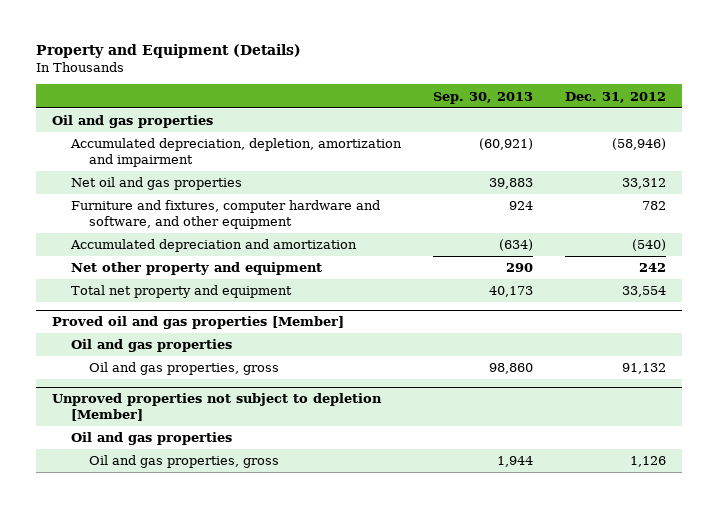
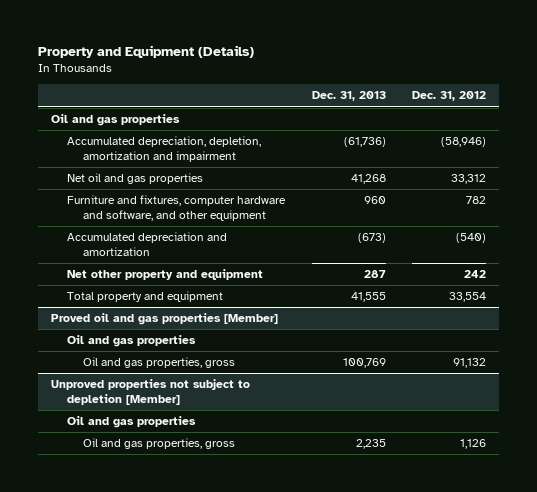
[432,91,533,104] Sep. 30, 2013 -> none
none -> [311,91,386,102] Dec. 31, 2013
[70,285,292,299] Total net property and equipment -> [67,291,224,303] Total property and equipment

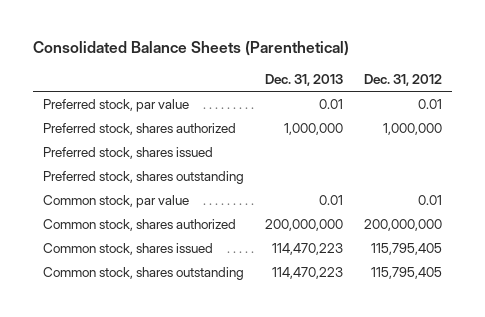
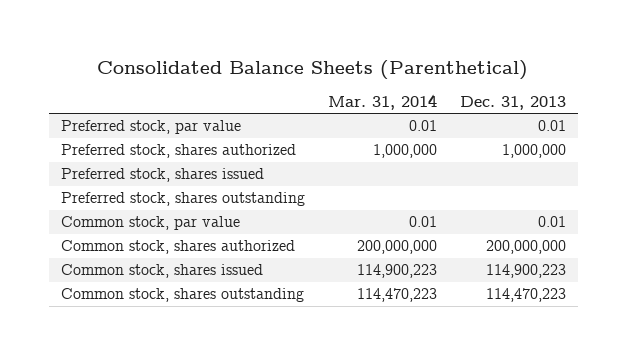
[363,73,442,86] Dec. 31, 2012 -> none
none -> [327,93,437,110] Mar. 31, 2014
[271,243,343,256] 114,470,223 -> [486,264,567,279] 114,900,223

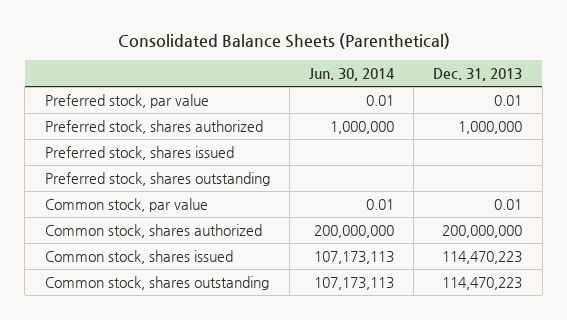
[327,93,437,110] Mar. 31, 2014 -> none
none -> [309,67,396,81] Jun. 30, 2014
[486,264,567,279] 114,900,223 -> [442,250,523,264] 114,470,223

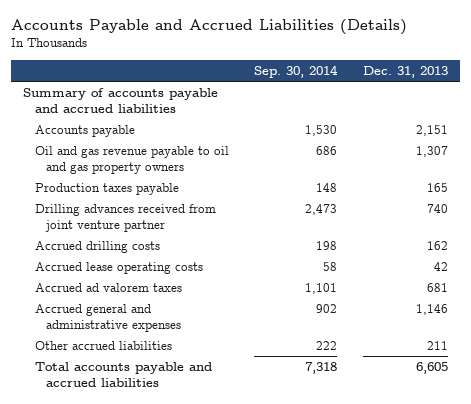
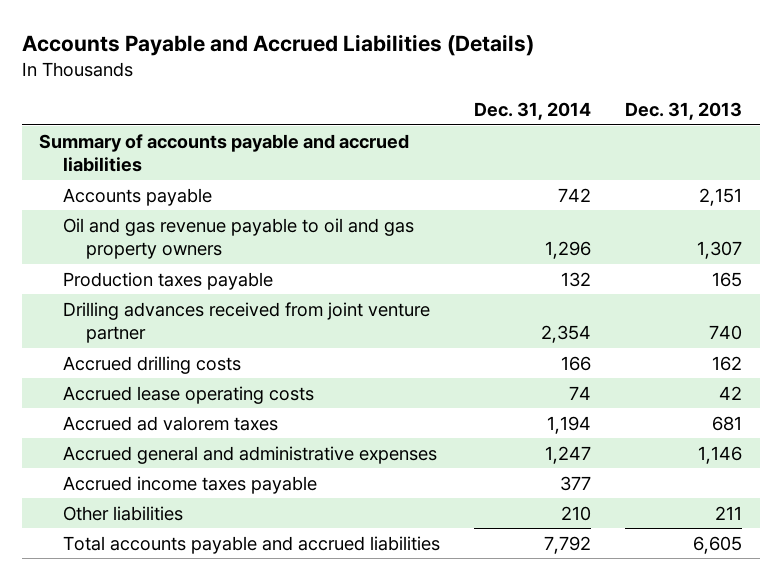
[254,64,339,78] Sep. 30, 2014 -> none
none -> [473,102,591,121] Dec. 31, 2014
none -> [62,475,317,494] Accrued income taxes payable
[34,341,172,351] Other accrued liabilities -> [62,505,183,521] Other liabilities

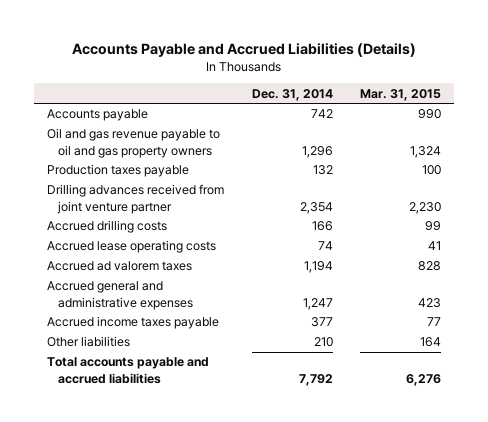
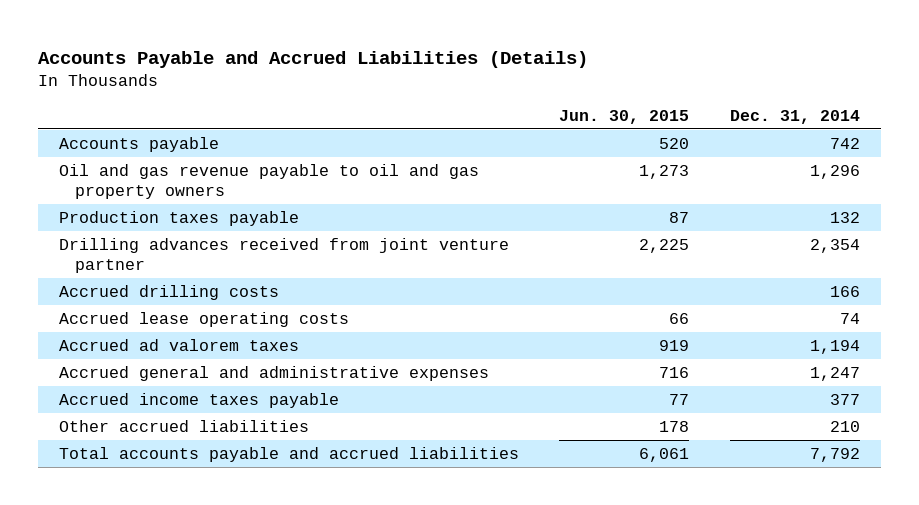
[359,88,441,101] Mar. 31, 2015 -> none
none -> [559,109,690,124] Jun. 30, 2015
[47,336,131,348] Other liabilities -> [58,419,309,432] Other accrued liabilities

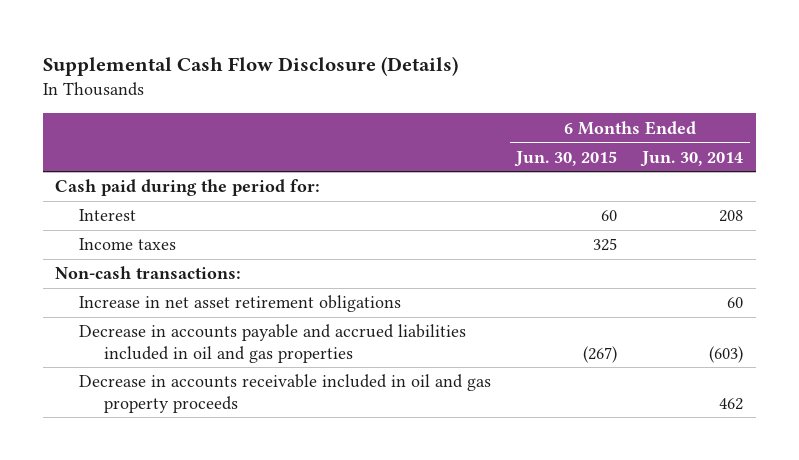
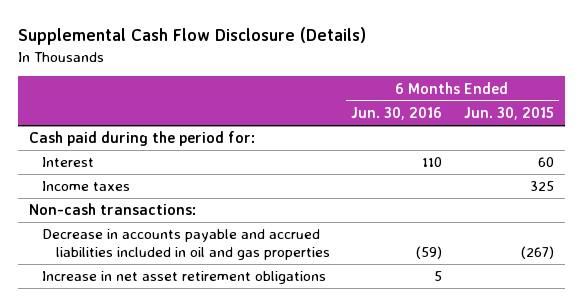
[640,150,744,167] Jun. 30, 2014 -> none
none -> [351,107,443,121] Jun. 30, 2016
[79,374,492,413] Decrease in accounts receivable included in oil and gas property proceeds -> none
[79,295,402,313] Increase in net asset retirement obligations -> [42,271,327,285] Increase in net asset retirement obligations

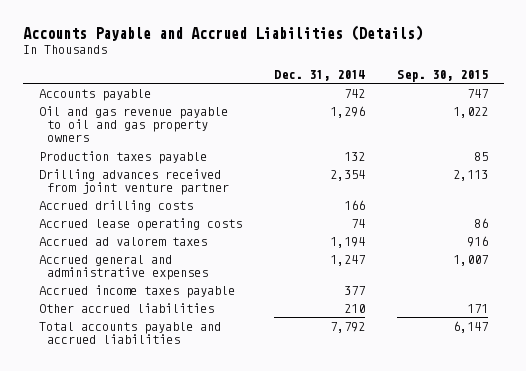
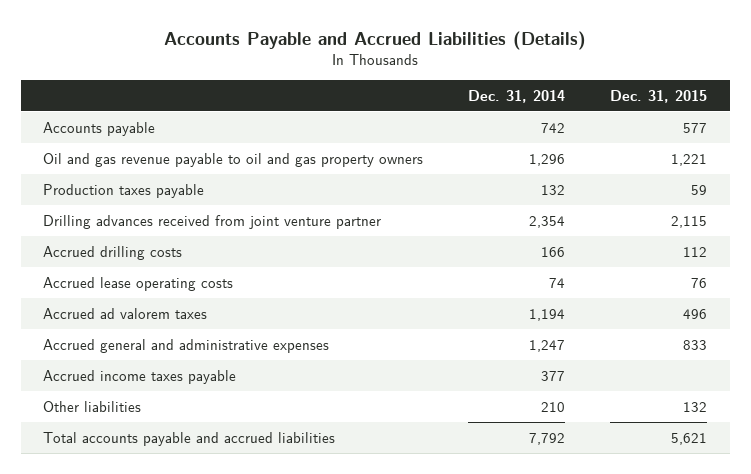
[396,69,488,82] Sep. 30, 2015 -> none
none -> [610,89,708,103] Dec. 31, 2015
[38,303,214,314] Other accrued liabilities -> [43,400,142,412] Other liabilities

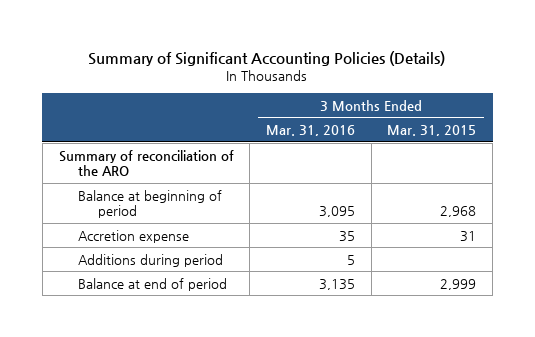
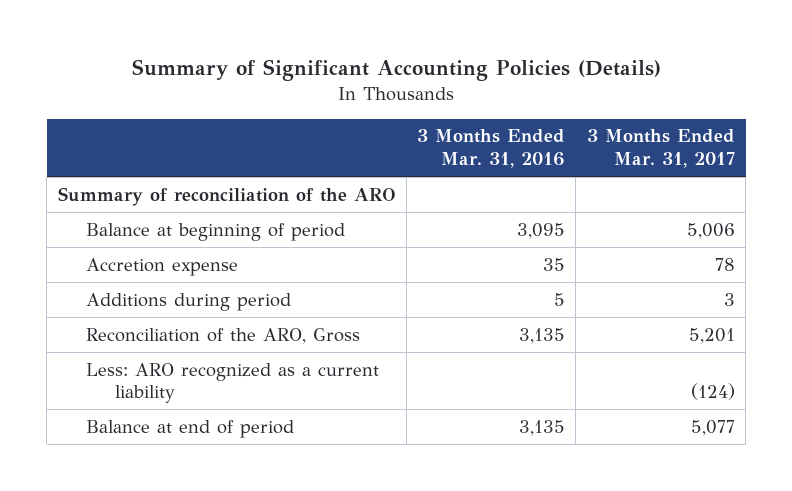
[387,125,477,137] Mar. 31, 2015 -> none
none -> [586,129,735,168] 3 Months Ended Mar. 31, 2017
none -> [86,327,361,344] Reconciliation of the ARO, Gross
none -> [86,362,380,404] Less: ARO recognized as a current liability

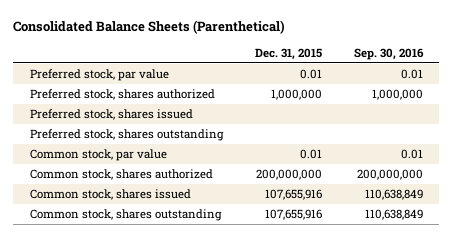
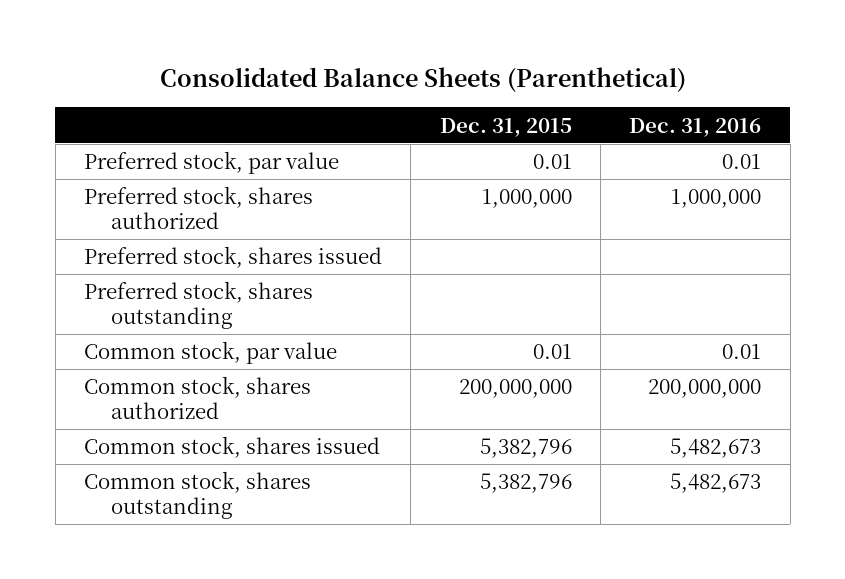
[353,47,424,60] Sep. 30, 2016 -> none
none -> [629,117,762,137] Dec. 31, 2016
[264,189,322,201] 107,655,916 -> [479,438,572,459] 5,382,796
[264,209,322,221] 107,655,916 -> [479,473,572,494] 5,382,796

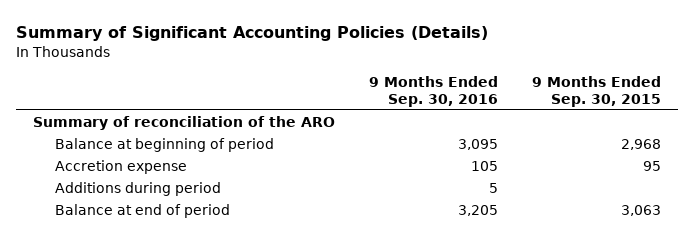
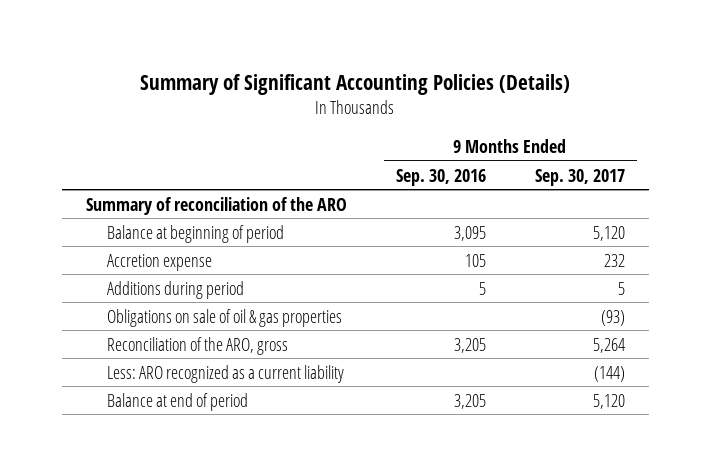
[531,75,661,107] 9 Months Ended Sep. 30, 2015 -> none
none -> [534,168,625,186] Sep. 30, 2017
none -> [107,308,343,327] Obligations on sale of oil & gas properties
none -> [107,336,289,355] Reconciliation of the ARO, gross
none -> [107,364,345,383] Less: ARO recognized as a current liability

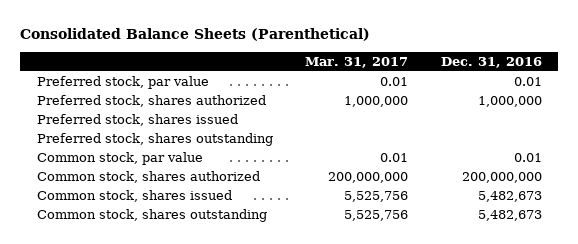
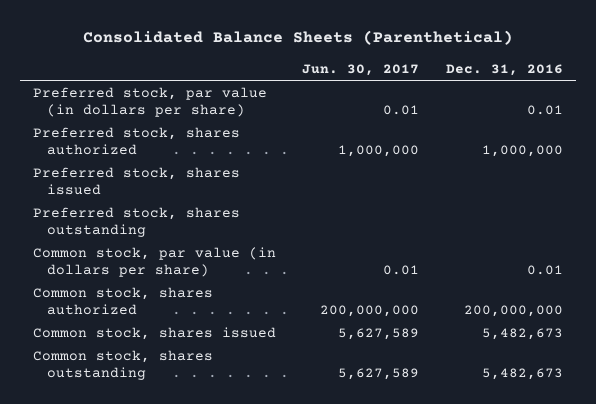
[305,56,409,68] Mar. 31, 2017 -> none
none -> [302,63,420,76] Jun. 30, 2017
[36,76,209,90] Preferred stock, par value -> [33,86,268,117] Preferred stock, par value (in dollars per share)
[36,152,203,166] Common stock, par value -> [33,246,277,277] Common stock, par value (in dollars per share)

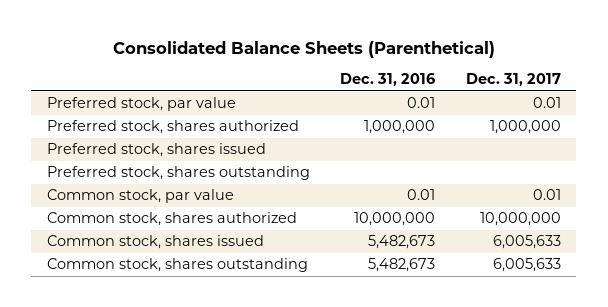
[302,63,420,76] Jun. 30, 2017 -> none
none -> [465,73,561,87] Dec. 31, 2017
[33,86,268,117] Preferred stock, par value (in dollars per share) -> [46,97,236,112] Preferred stock, par value
[33,246,277,277] Common stock, par value (in dollars per share) -> [46,189,234,204] Common stock, par value
[463,304,563,317] 200,000,000 -> [354,212,436,227] 10,000,000

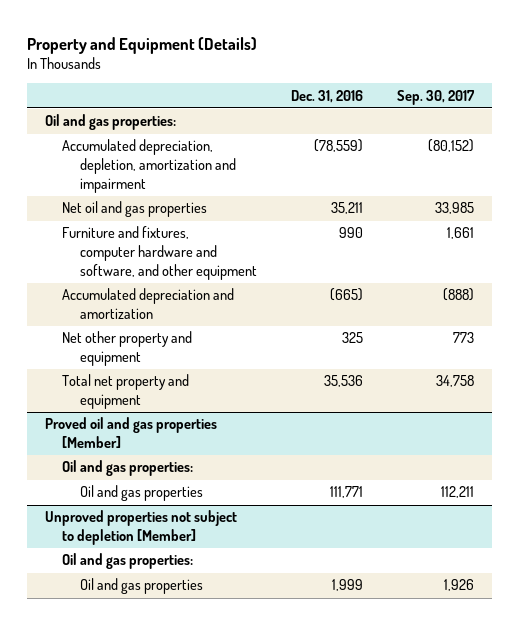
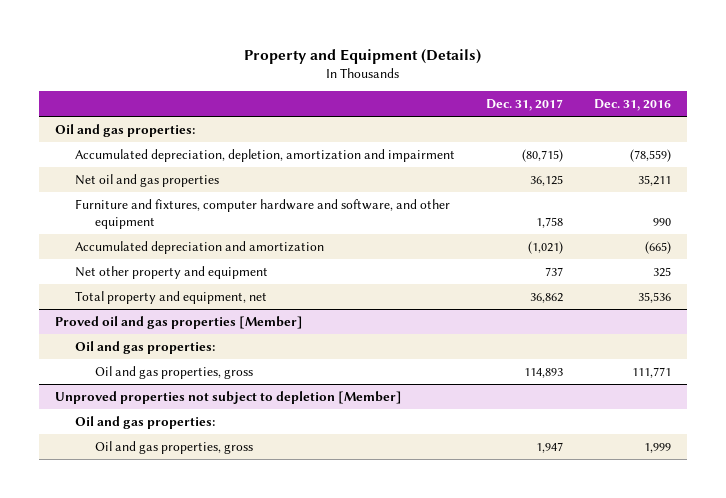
[397,89,476,105] Sep. 30, 2017 -> none
none -> [485,99,563,112] Dec. 31, 2017
[62,374,190,410] Total net property and equipment -> [74,290,267,304] Total property and equipment, net
[79,485,203,502] Oil and gas properties -> [95,365,254,379] Oil and gas properties, gross
[79,578,203,595] Oil and gas properties -> [95,440,254,454] Oil and gas properties, gross

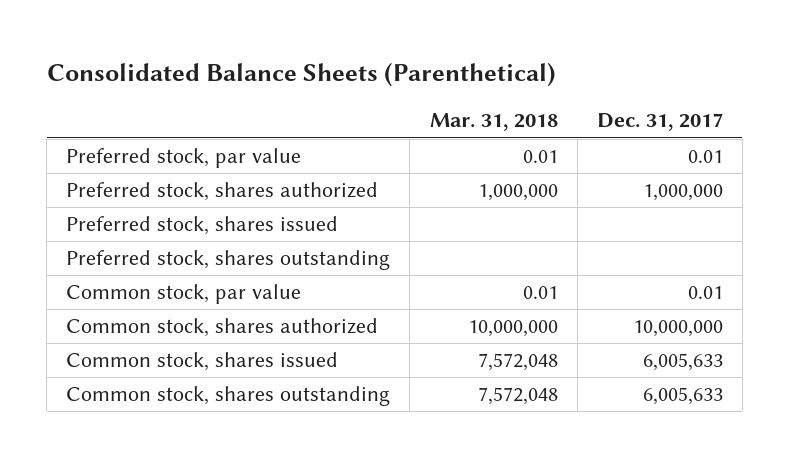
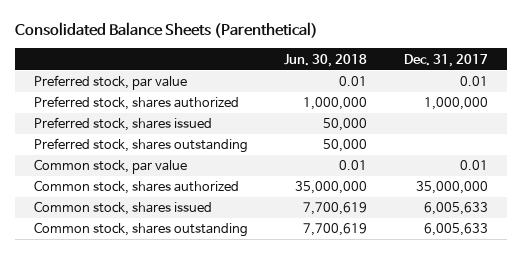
[429,113,558,132] Mar. 31, 2018 -> none
none -> [284,53,368,67] Jun. 30, 2018
[632,320,723,338] 10,000,000 -> [416,181,489,195] 35,000,000

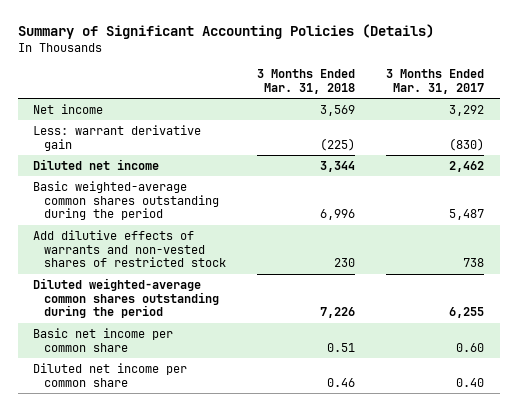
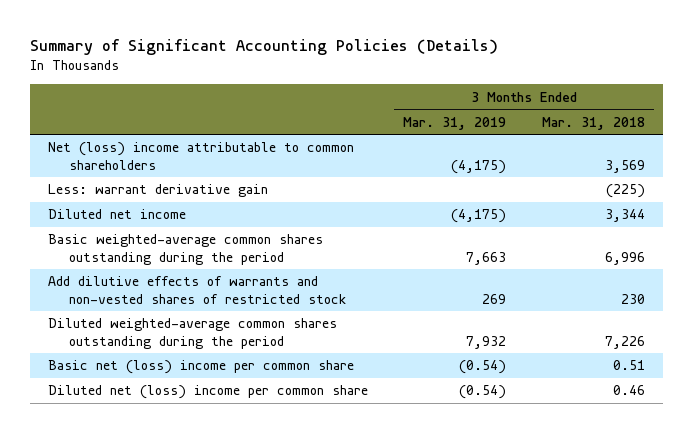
[386,69,485,95] 3 Months Ended Mar. 31, 2017 -> none
none -> [403,116,507,130] Mar. 31, 2019
[33,103,104,114] Net income -> [47,142,354,170] Net (loss) income attributable to common shareholders
[33,327,174,352] Basic net income per common share -> [47,360,354,375] Basic net (loss) income per common share
[33,362,188,387] Diluted net income per common share -> [47,385,368,400] Diluted net (loss) income per common share

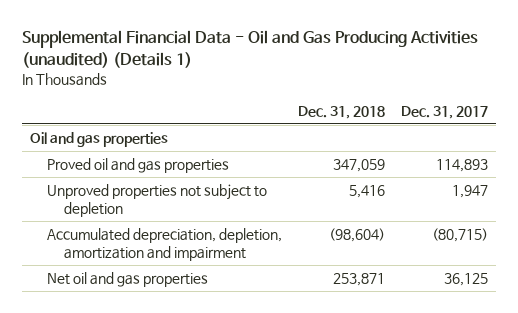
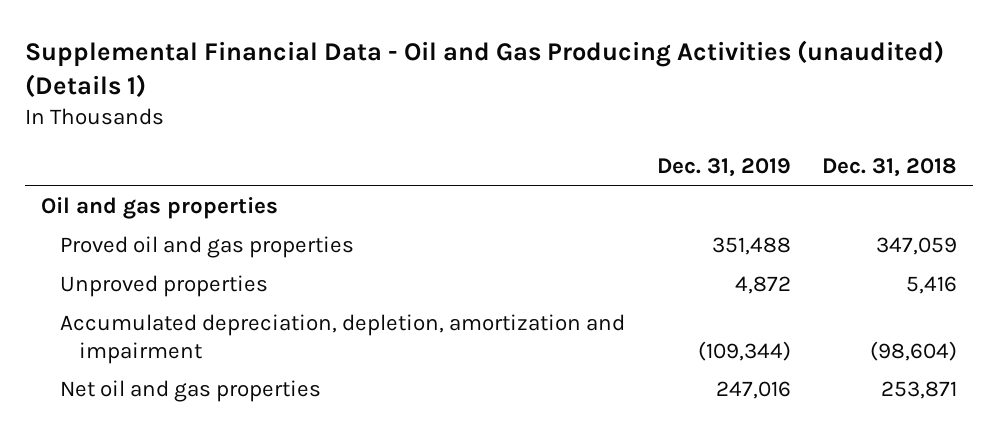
[400,105,488,119] Dec. 31, 2017 -> none
none -> [656,158,791,178] Dec. 31, 2019
[46,184,267,217] Unproved properties not subject to depletion -> [60,275,269,298] Unproved properties

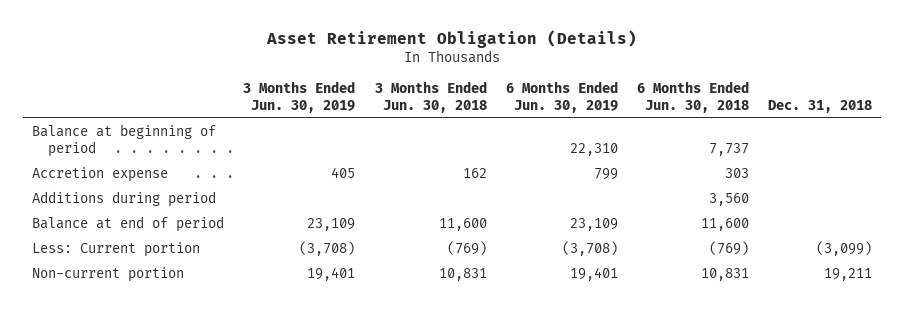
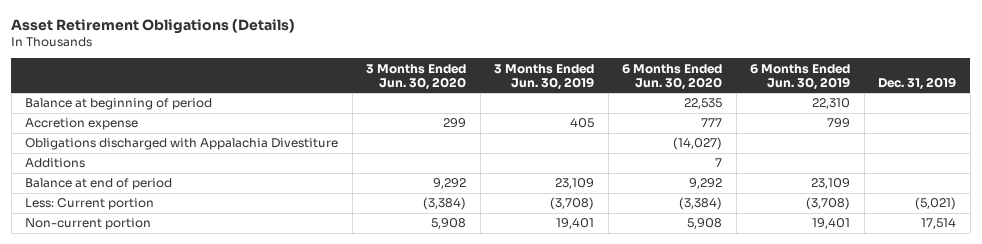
[266,29,638,48] Asset Retirement Obligation (Details) -> [11,18,296,34] Asset Retirement Obligations (Details)
[374,81,487,113] 3 Months Ended Jun. 30, 2018 -> none
[636,81,749,113] 6 Months Ended Jun. 30, 2018 -> none
[767,99,872,113] Dec. 31, 2018 -> none
none -> [366,63,467,90] 3 Months Ended Jun. 30, 2020
none -> [622,63,723,90] 6 Months Ended Jun. 30, 2020
none -> [878,76,957,90] Dec. 31, 2019
none -> [25,138,339,151] Obligations discharged with Appalachia Divestiture
[32,191,217,208] Additions during period -> [25,158,86,169] Additions

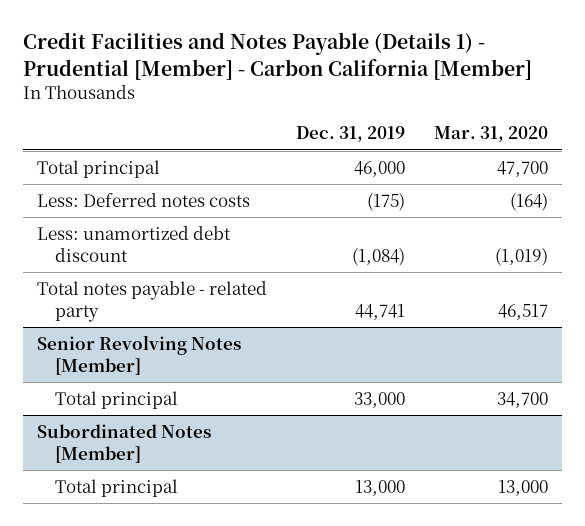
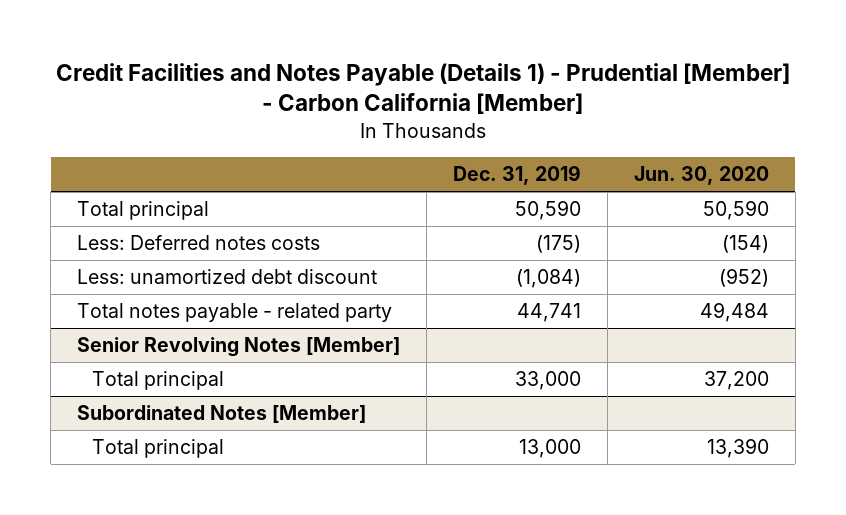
[433,126,548,143] Mar. 31, 2020 -> none
none -> [633,166,769,186] Jun. 30, 2020
[353,160,405,177] 46,000 -> [515,200,582,221] 50,590

